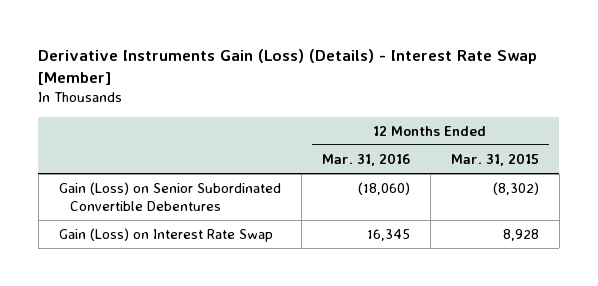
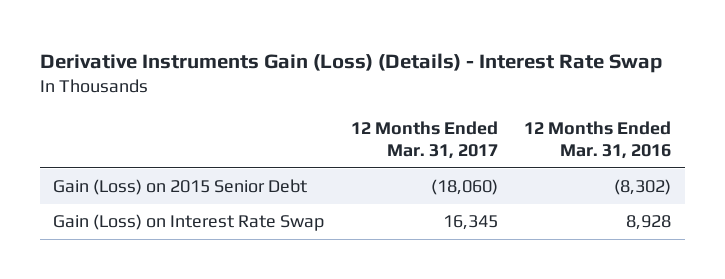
[38,48,538,85] Derivative Instruments Gain (Loss) (Details) - Interest Rate Swap [Member] -> [40,53,663,74] Derivative Instruments Gain (Loss) (Details) - Interest Rate Swap
[450,152,539,166] Mar. 31, 2015 -> none
none -> [350,120,498,160] 12 Months Ended Mar. 31, 2017
[58,181,281,211] Gain (Loss) on Senior Subordinated Convertible Debentures -> [53,179,308,196] Gain (Loss) on 2015 Senior Debt
[357,181,410,195] (18,060) -> [614,179,672,196] (8,302)
[366,228,410,241] 16,345 -> [626,215,672,231] 8,928

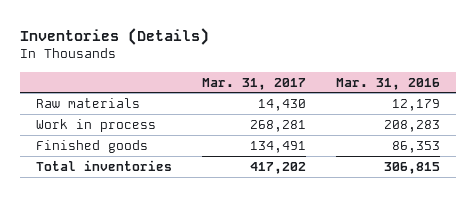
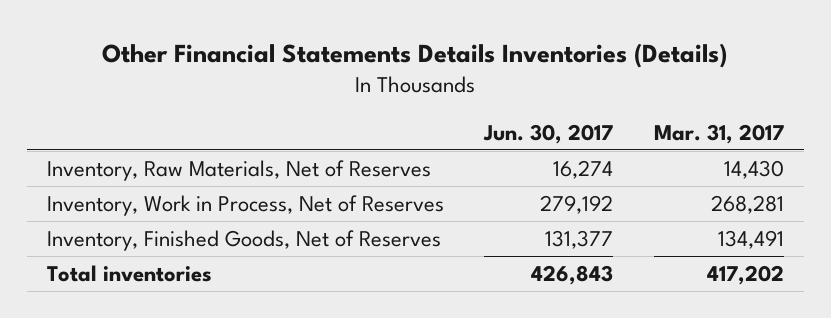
[20,27,210,45] Inventories (Details) -> [102,42,728,68] Other Financial Statements Details Inventories (Details)
[336,77,441,90] Mar. 31, 2016 -> none
none -> [483,123,614,144] Jun. 30, 2017
[35,98,140,109] Raw materials -> [47,160,432,182] Inventory, Raw Materials, Net of Reserves
[35,119,156,133] Work in process -> [47,195,445,217] Inventory, Work in Process, Net of Reserves
[35,140,148,154] Finished goods -> [47,230,442,252] Inventory, Finished Goods, Net of Reserves

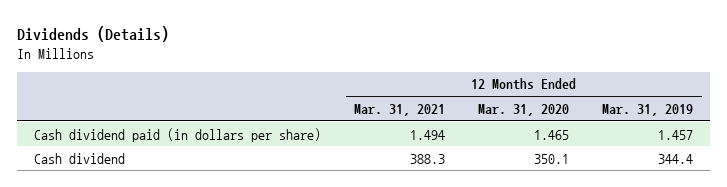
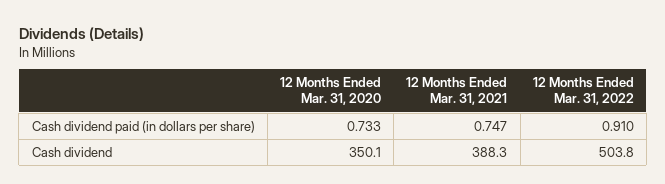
[602,103,694,116] Mar. 31, 2019 -> none
none -> [532,77,634,106] 12 Months Ended Mar. 31, 2022
[410,129,446,140] 1.494 -> [474,120,508,131] 0.747
[534,129,570,140] 1.465 -> [347,120,382,131] 0.733

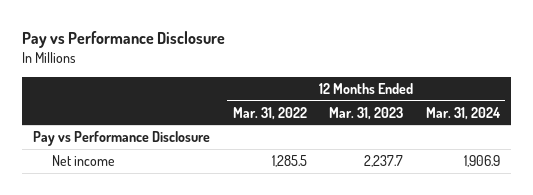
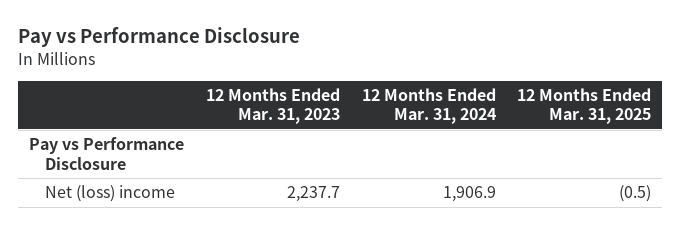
[232,106,307,120] Mar. 31, 2022 -> none
none -> [517,87,652,125] 12 Months Ended Mar. 31, 2025
[52,155,116,167] Net income -> [44,185,175,203] Net (loss) income

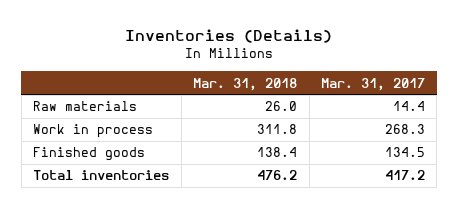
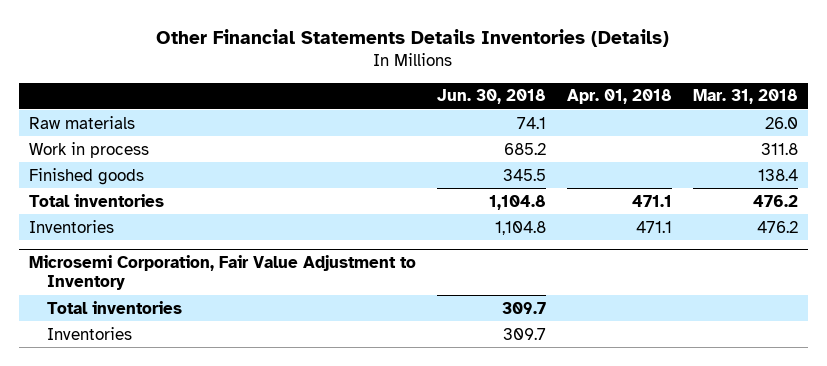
[125,29,333,44] Inventories (Details) -> [156,29,670,48] Other Financial Statements Details Inventories (Details)
[320,77,425,91] Mar. 31, 2017 -> none
none -> [436,89,546,105] Jun. 30, 2018
none -> [566,89,672,105] Apr. 01, 2018
none -> [29,219,115,233] Inventories
none -> [29,255,417,291] Microsemi Corporation, Fair Value Adjustment to Inventory
none -> [46,300,182,314] Total inventories
none -> [46,326,132,340] Inventories

